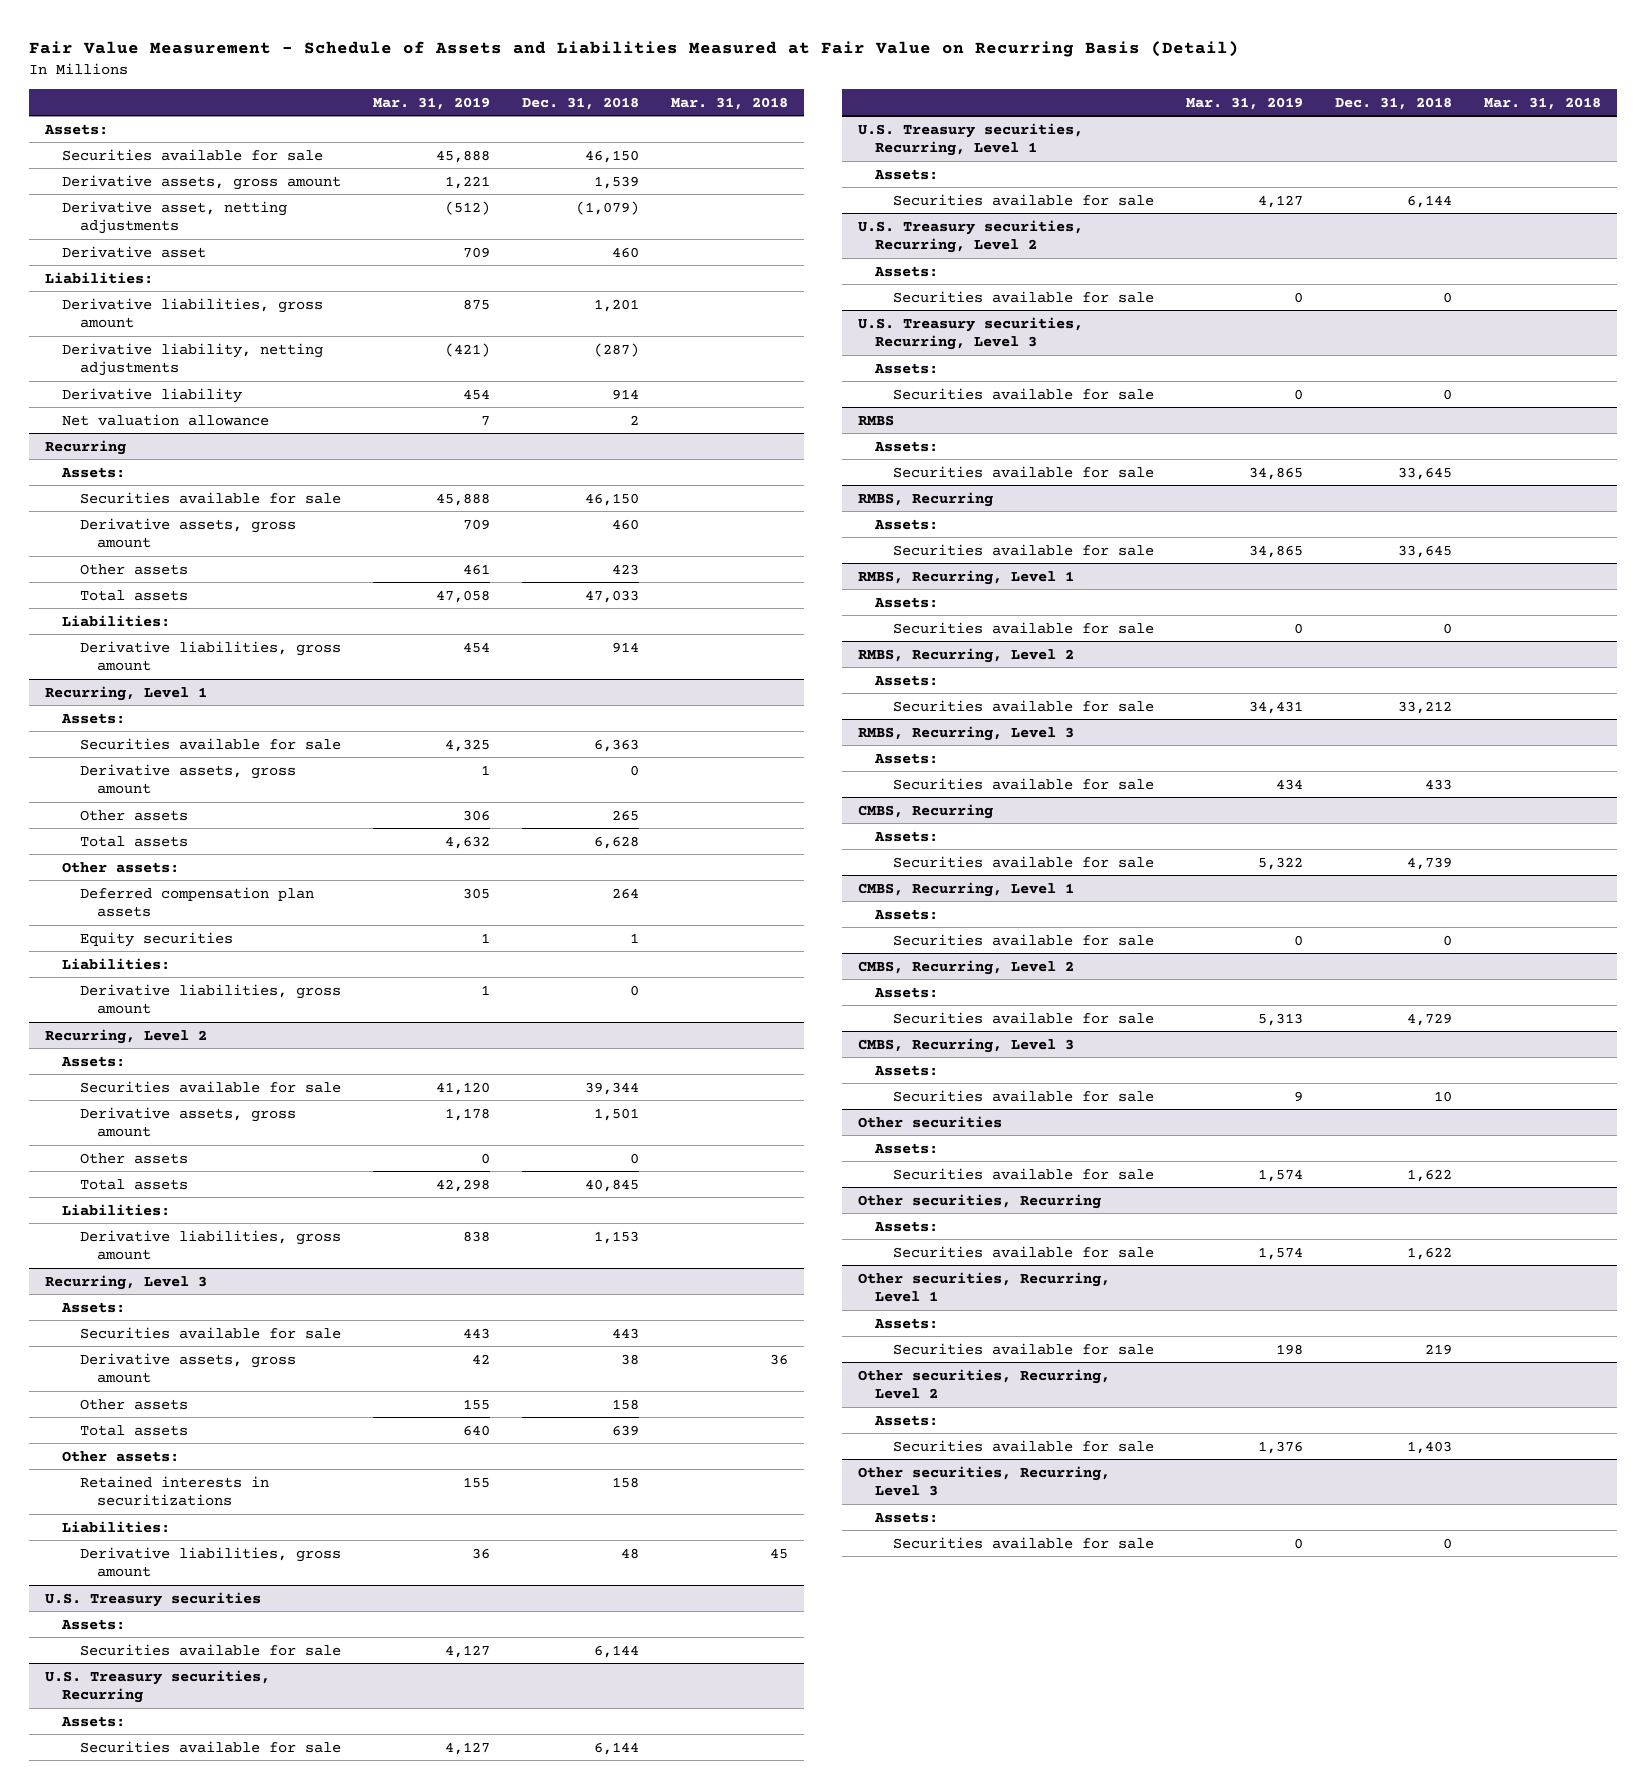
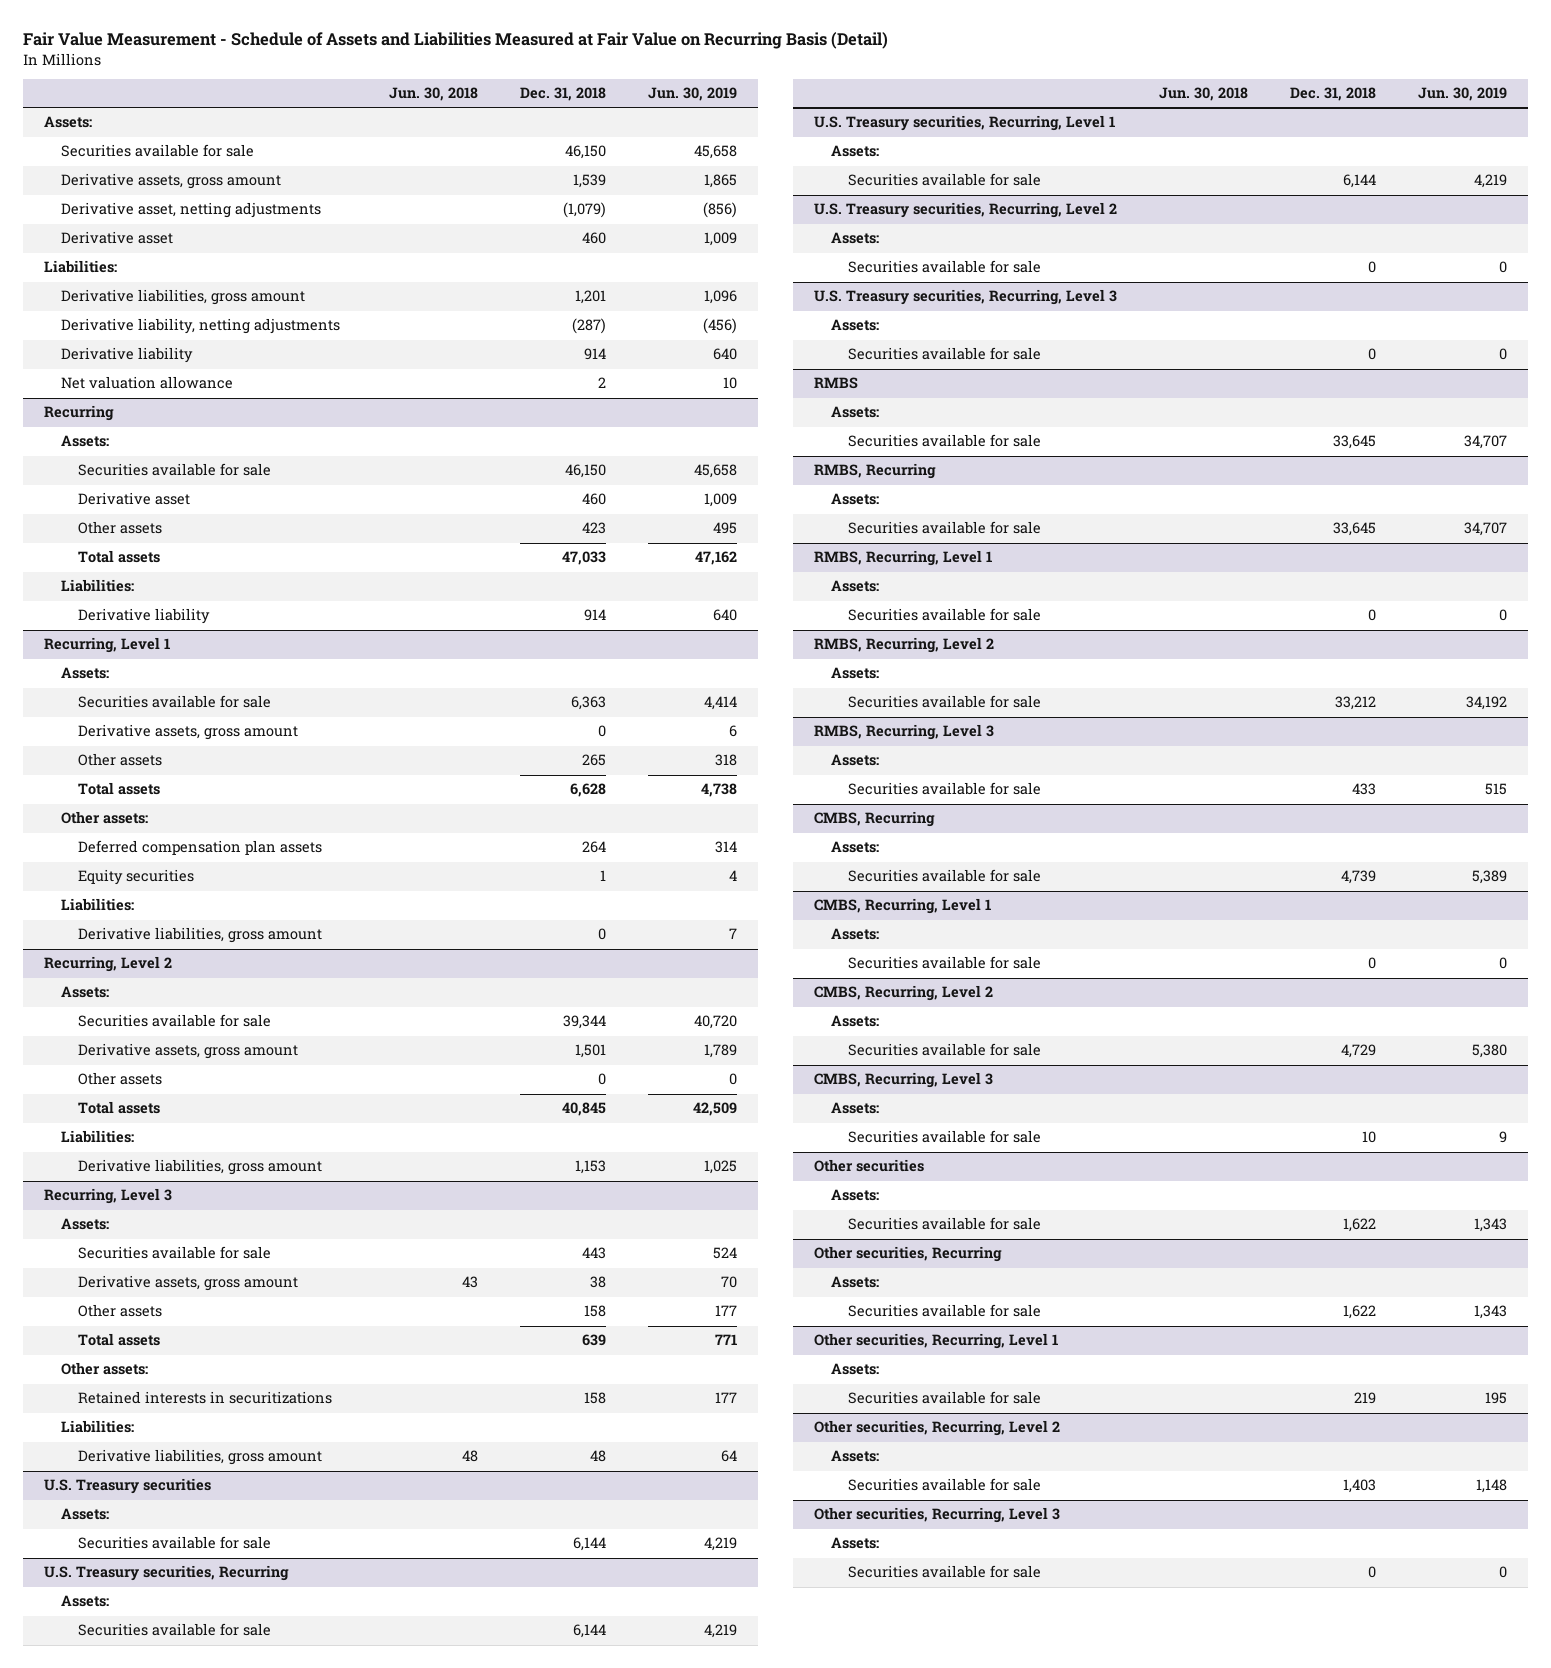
[373,96,491,110] Mar. 31, 2019 -> none
[670,96,788,110] Mar. 31, 2018 -> none
none -> [388,87,478,102] Jun. 30, 2018
none -> [647,87,737,102] Jun. 30, 2019
[79,517,296,549] Derivative assets, gross amount -> [78,492,191,506] Derivative asset
[79,640,341,672] Derivative liabilities, gross amount -> [78,608,211,625] Derivative liability

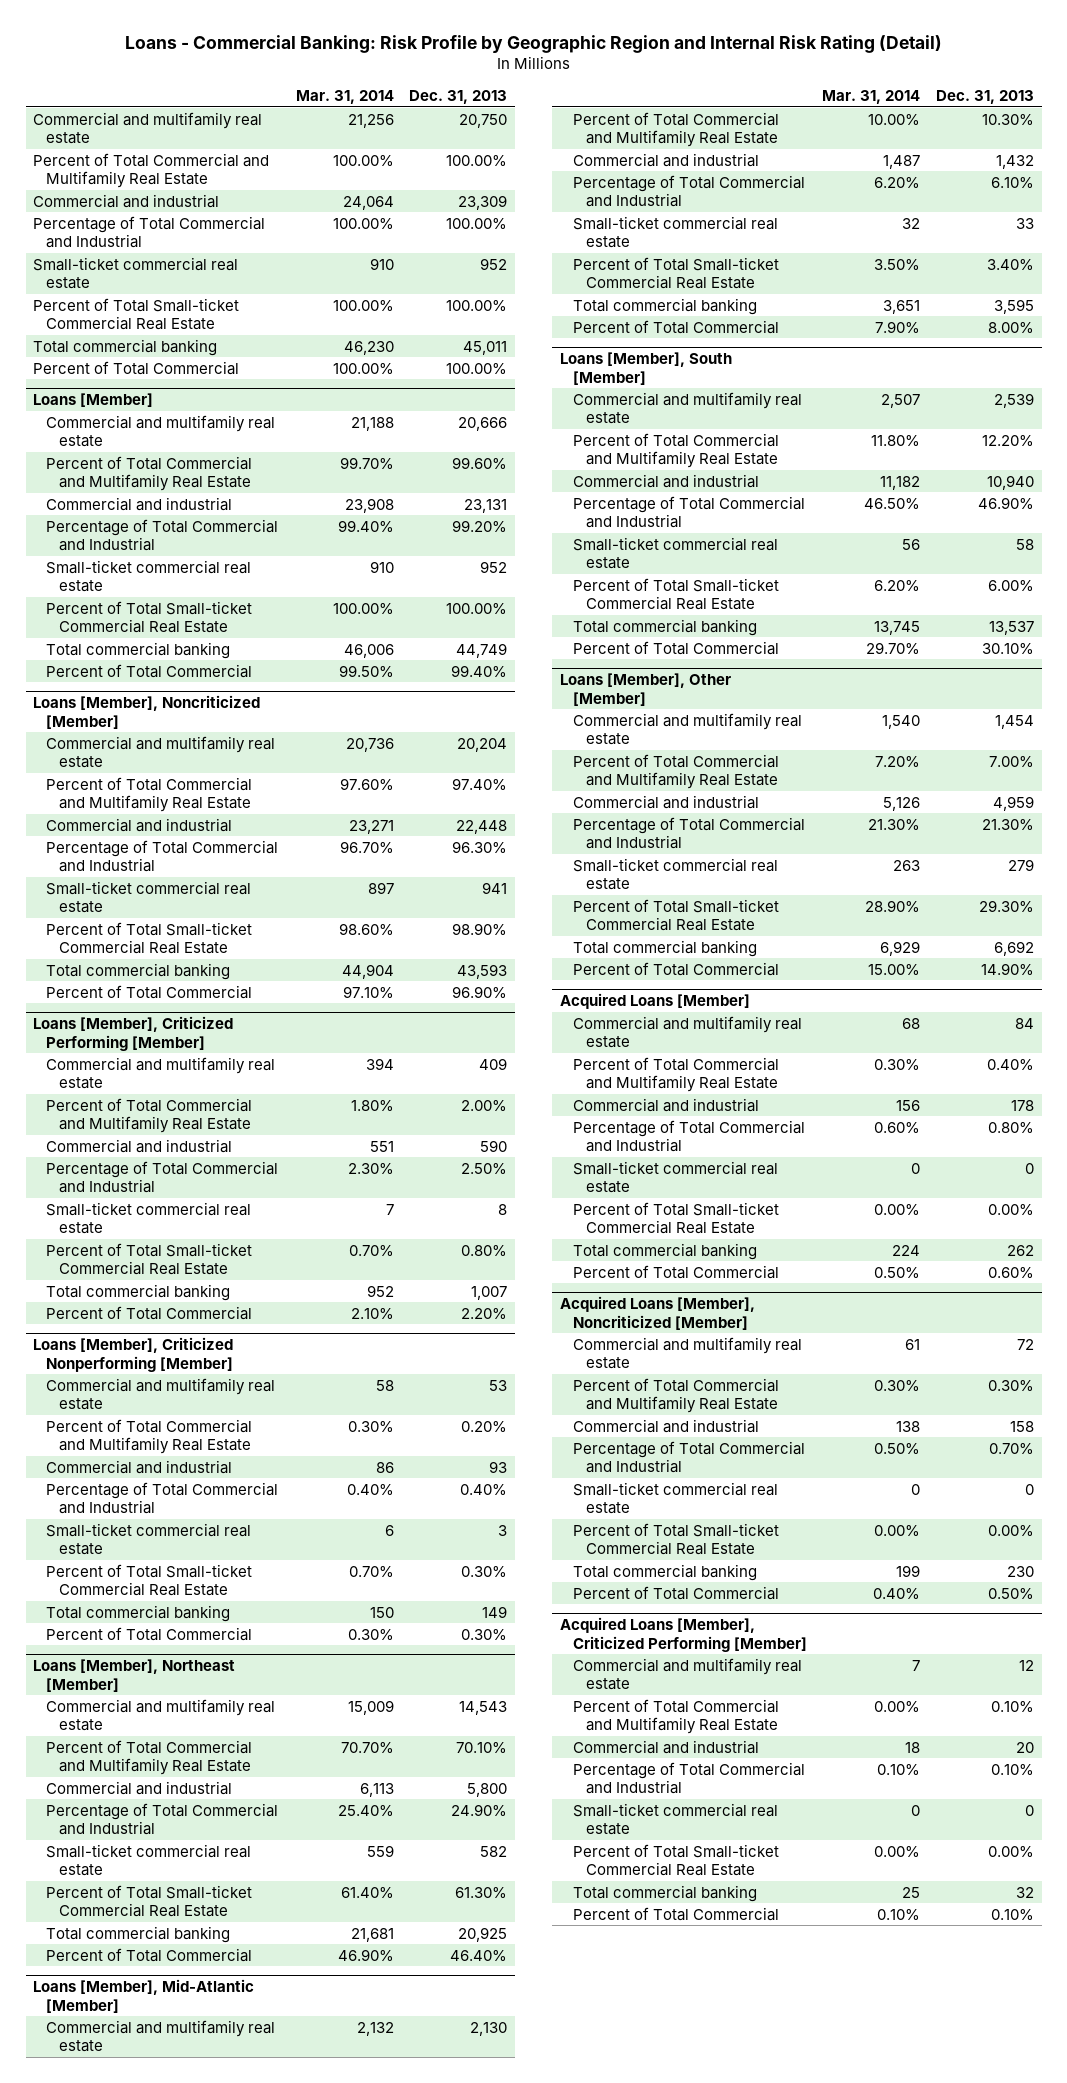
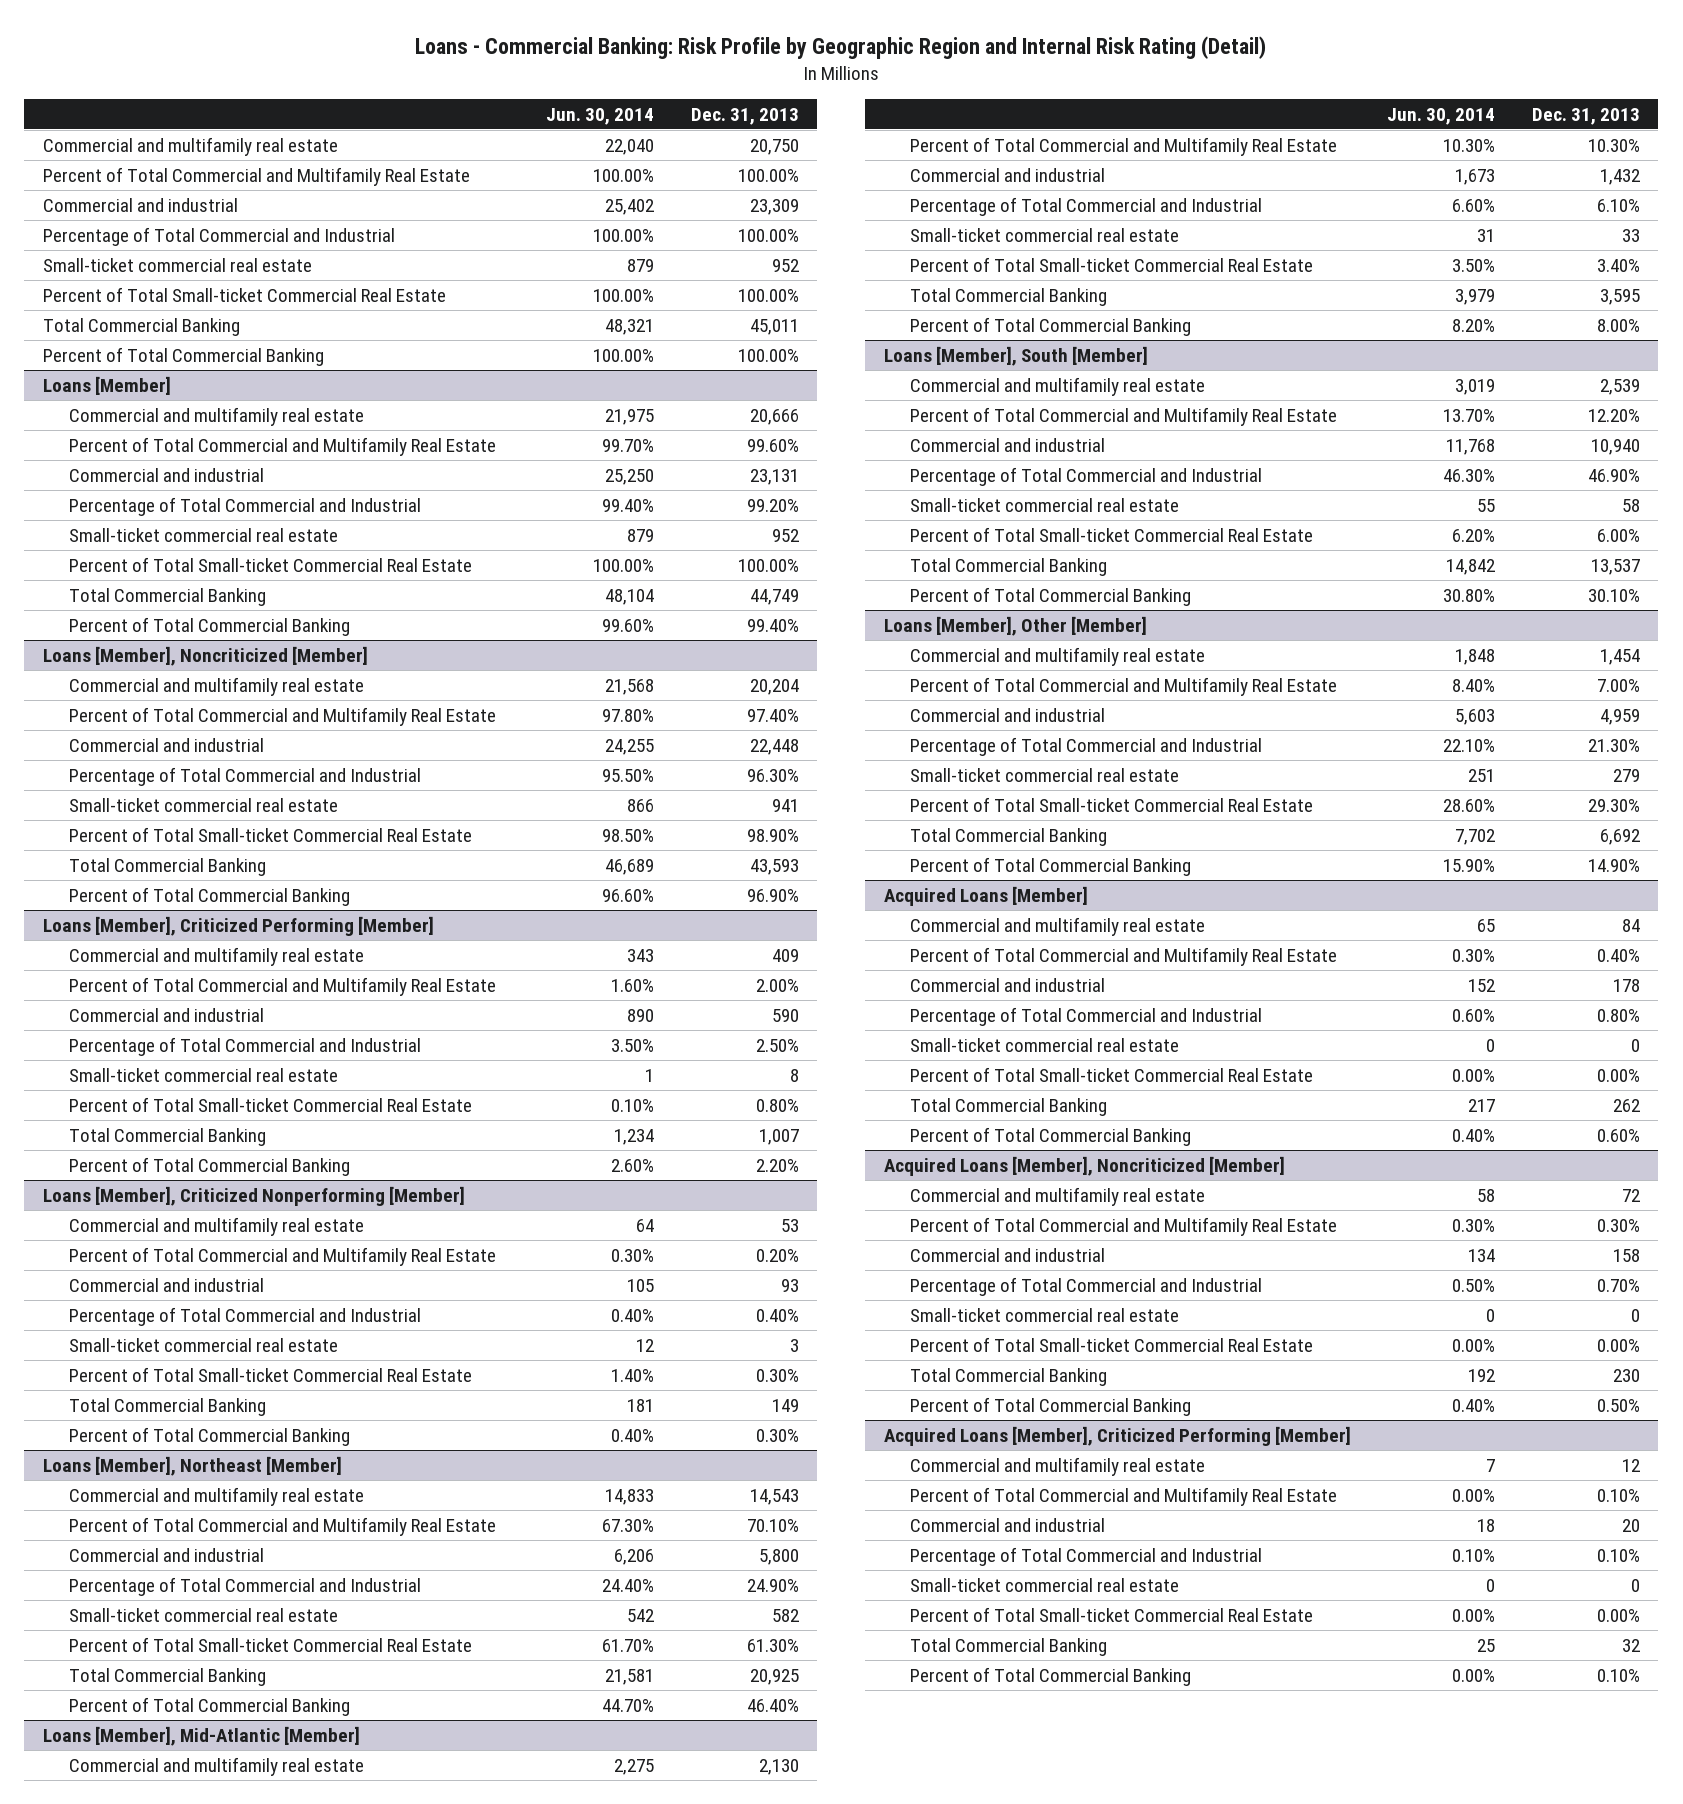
[295,90,394,105] Mar. 31, 2014 -> none
none -> [546,107,655,125] Jun. 30, 2014
[33,338,218,356] Total commercial banking -> [42,317,240,336] Total Commercial Banking
[33,360,240,375] Percent of Total Commercial -> [42,346,324,366] Percent of Total Commercial Banking
[46,641,231,659] Total commercial banking -> [68,587,266,606] Total Commercial Banking
[46,663,253,678] Percent of Total Commercial -> [68,616,350,636] Percent of Total Commercial Banking
[46,962,231,980] Total commercial banking -> [68,857,266,876] Total Commercial Banking
[46,984,253,999] Percent of Total Commercial -> [68,886,350,906] Percent of Total Commercial Banking
[46,1283,231,1301] Total commercial banking -> [68,1127,266,1146] Total Commercial Banking
[46,1305,253,1320] Percent of Total Commercial -> [68,1156,350,1176] Percent of Total Commercial Banking
[46,1604,231,1622] Total commercial banking -> [68,1397,266,1416] Total Commercial Banking
[46,1626,253,1641] Percent of Total Commercial -> [68,1426,350,1446] Percent of Total Commercial Banking
[46,1925,231,1943] Total commercial banking -> [68,1667,266,1686] Total Commercial Banking
[46,1947,253,1962] Percent of Total Commercial -> [68,1696,350,1716] Percent of Total Commercial Banking
[573,297,758,315] Total commercial banking -> [909,287,1107,306] Total Commercial Banking
[573,319,780,334] Percent of Total Commercial -> [909,316,1191,336] Percent of Total Commercial Banking
[573,618,758,636] Total commercial banking -> [909,557,1107,576] Total Commercial Banking
[573,640,780,655] Percent of Total Commercial -> [909,586,1191,606] Percent of Total Commercial Banking
[573,939,758,957] Total commercial banking -> [909,827,1107,846] Total Commercial Banking
[573,961,780,976] Percent of Total Commercial -> [909,856,1191,876] Percent of Total Commercial Banking
[573,1242,758,1260] Total commercial banking -> [909,1097,1107,1116] Total Commercial Banking
[573,1264,780,1279] Percent of Total Commercial -> [909,1126,1191,1146] Percent of Total Commercial Banking
[573,1563,758,1581] Total commercial banking -> [909,1367,1107,1386] Total Commercial Banking
[573,1585,780,1600] Percent of Total Commercial -> [909,1396,1191,1416] Percent of Total Commercial Banking
[573,1884,758,1902] Total commercial banking -> [909,1637,1107,1656] Total Commercial Banking
[573,1906,780,1921] Percent of Total Commercial -> [909,1666,1191,1686] Percent of Total Commercial Banking

